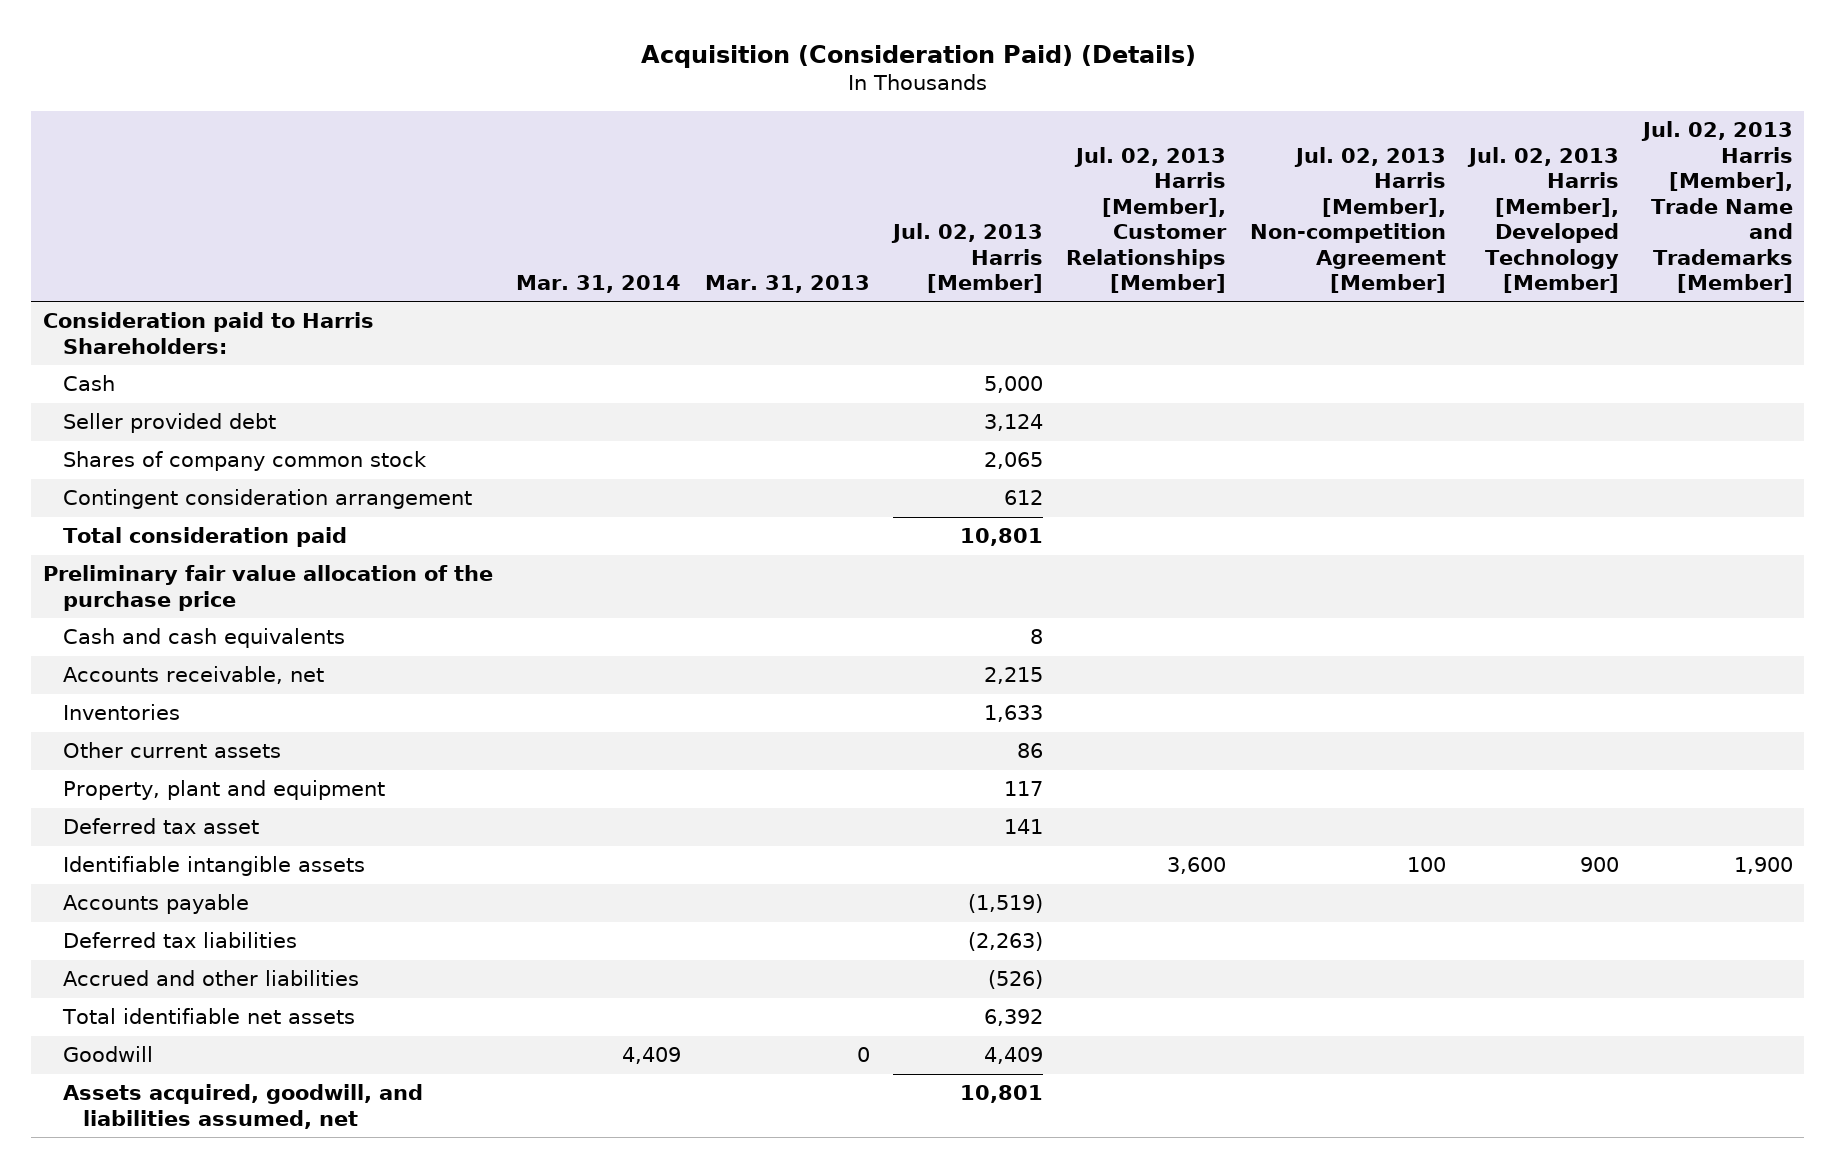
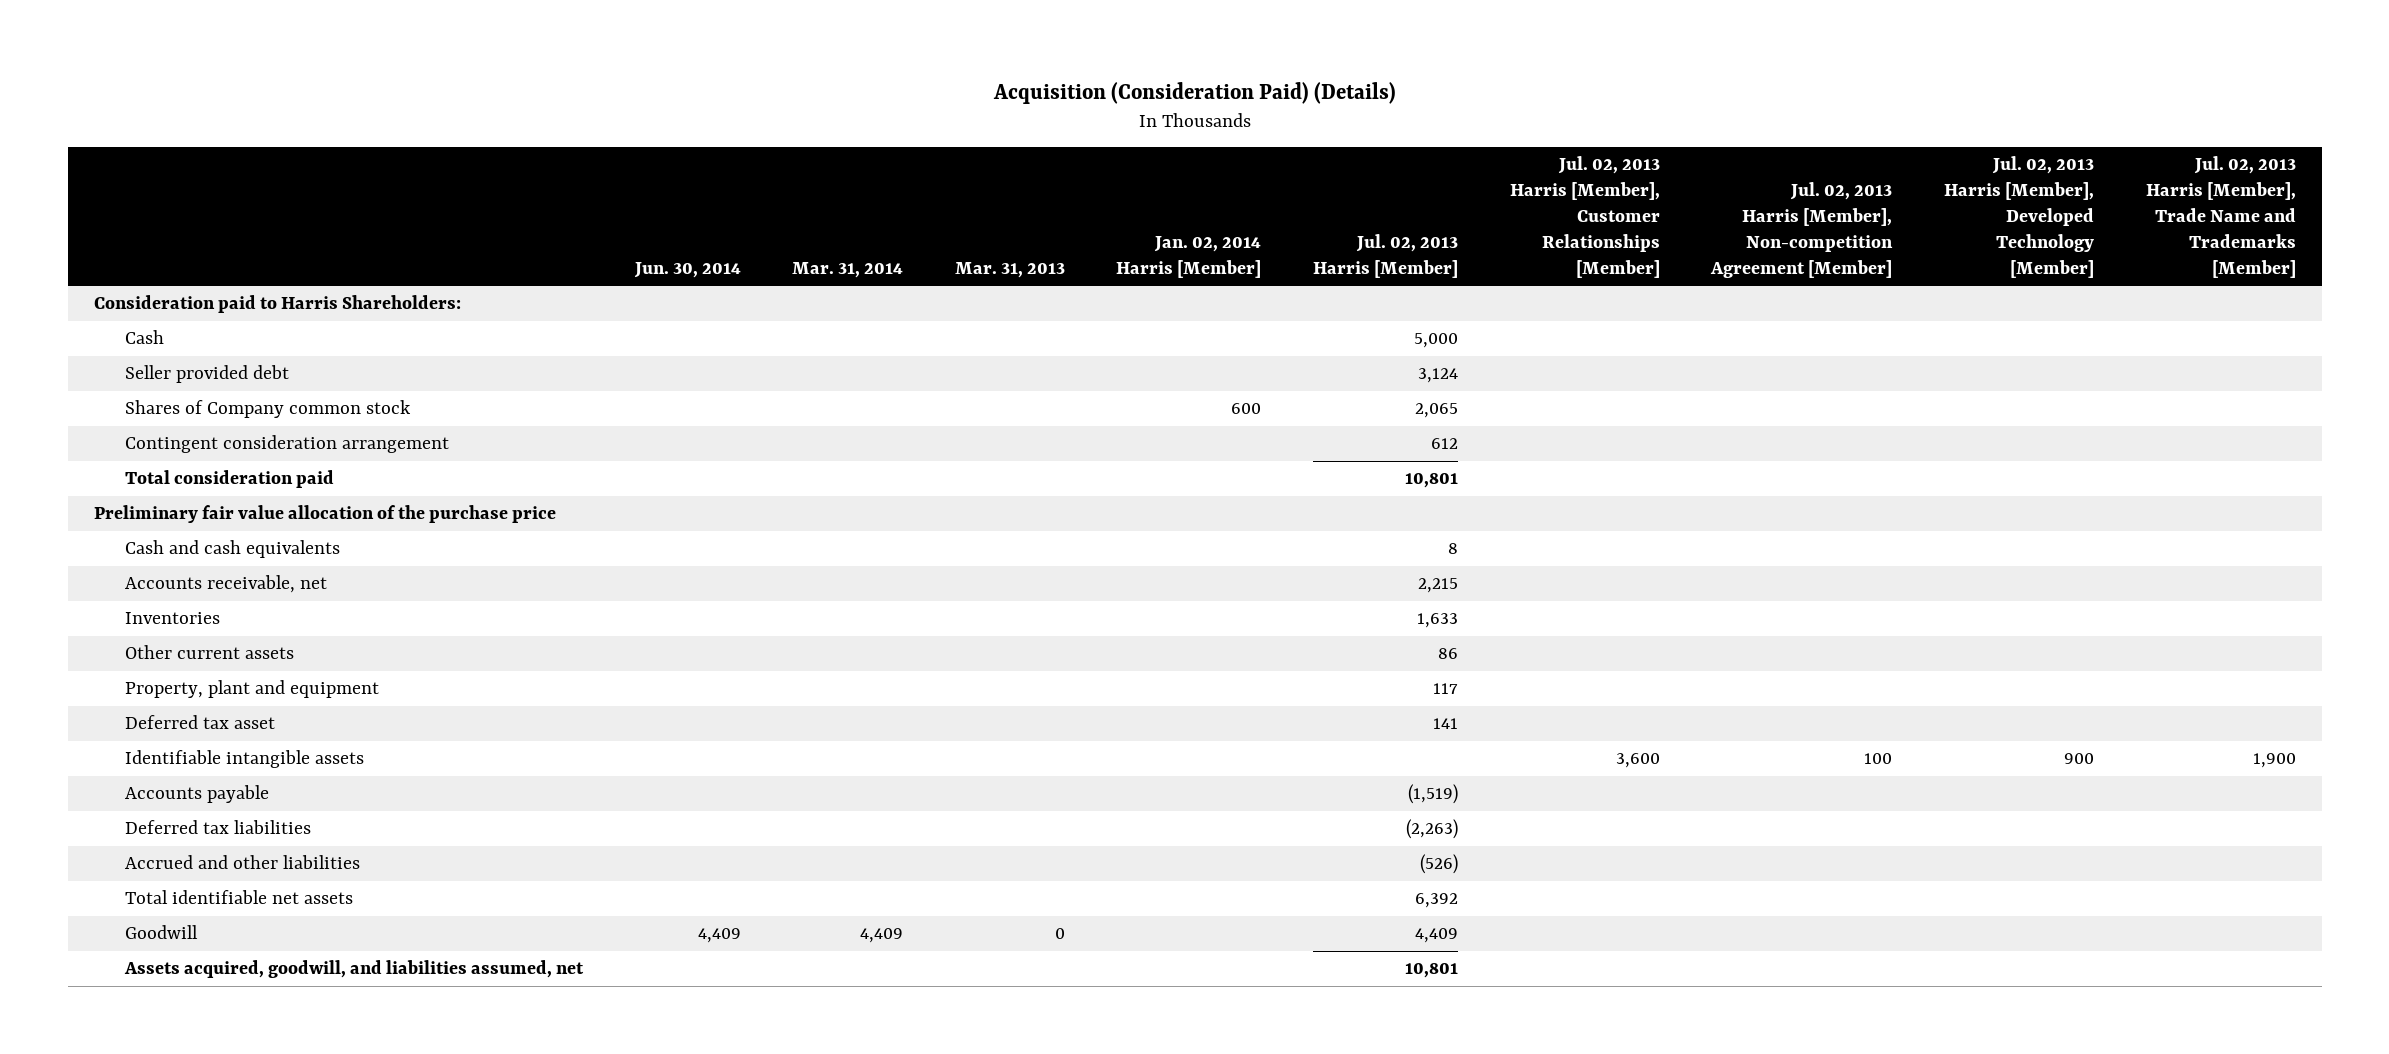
none -> [633,261,741,278] Jun. 30, 2014
none -> [1116,235,1262,278] Jan. 02, 2014 Harris [Member]
[63,451,428,472] Shares of company common stock -> [124,400,411,419] Shares of Company common stock

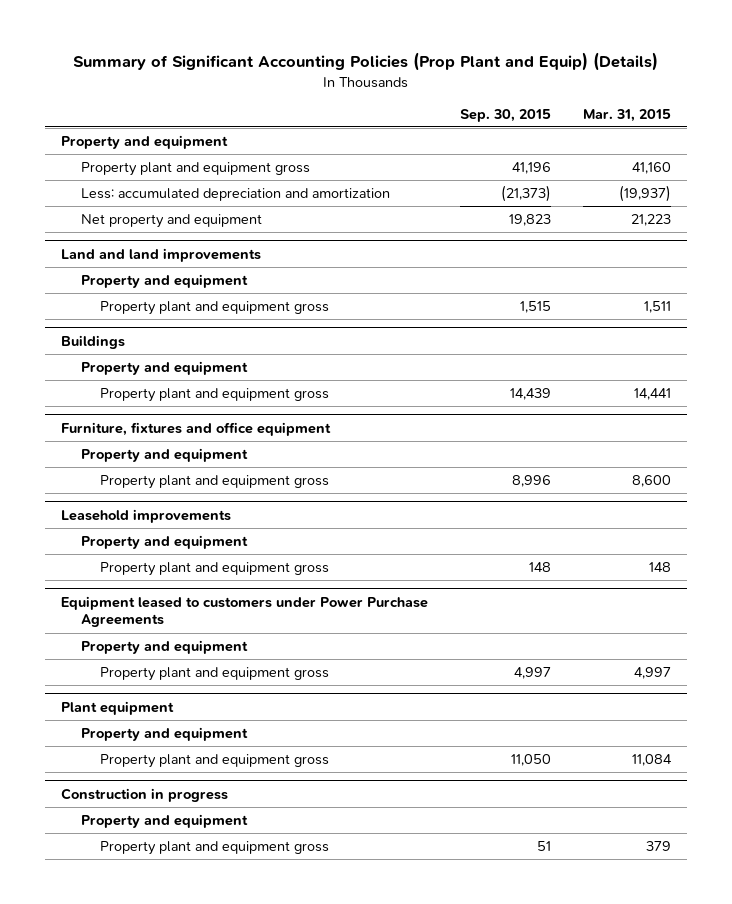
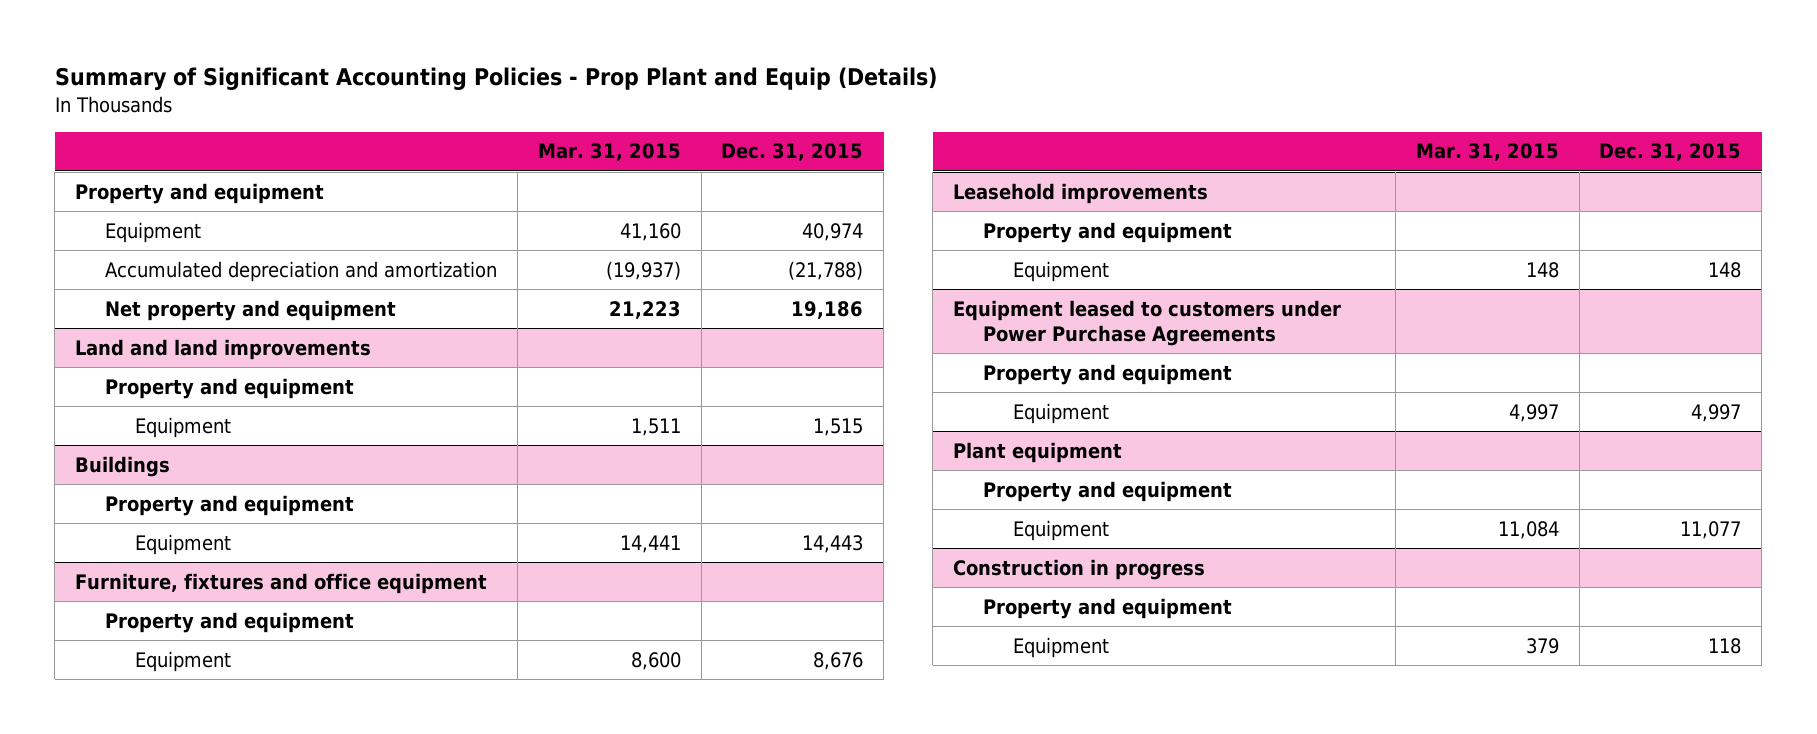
[72,52,658,72] Summary of Significant Accounting Policies (Prop Plant and Equip) (Details) -> [54,67,937,91] Summary of Significant Accounting Policies - Prop Plant and Equip (Details)
[459,108,551,122] Sep. 30, 2015 -> none
none -> [721,143,864,162] Dec. 31, 2015
[80,161,310,176] Property plant and equipment gross -> [104,221,201,243] Equipment
[80,187,390,201] Less: accumulated depreciation and amortization -> [104,260,497,282] Accumulated depreciation and amortization
[100,300,330,315] Property plant and equipment gross -> [134,416,231,438] Equipment
[100,387,330,402] Property plant and equipment gross -> [134,533,231,555] Equipment
[100,474,330,489] Property plant and equipment gross -> [134,650,231,672] Equipment
[100,561,330,576] Property plant and equipment gross -> [1012,260,1109,282] Equipment
[100,666,330,681] Property plant and equipment gross -> [1012,402,1109,424] Equipment
[100,753,330,768] Property plant and equipment gross -> [1012,519,1109,541] Equipment
[100,840,330,855] Property plant and equipment gross -> [1012,636,1109,658] Equipment

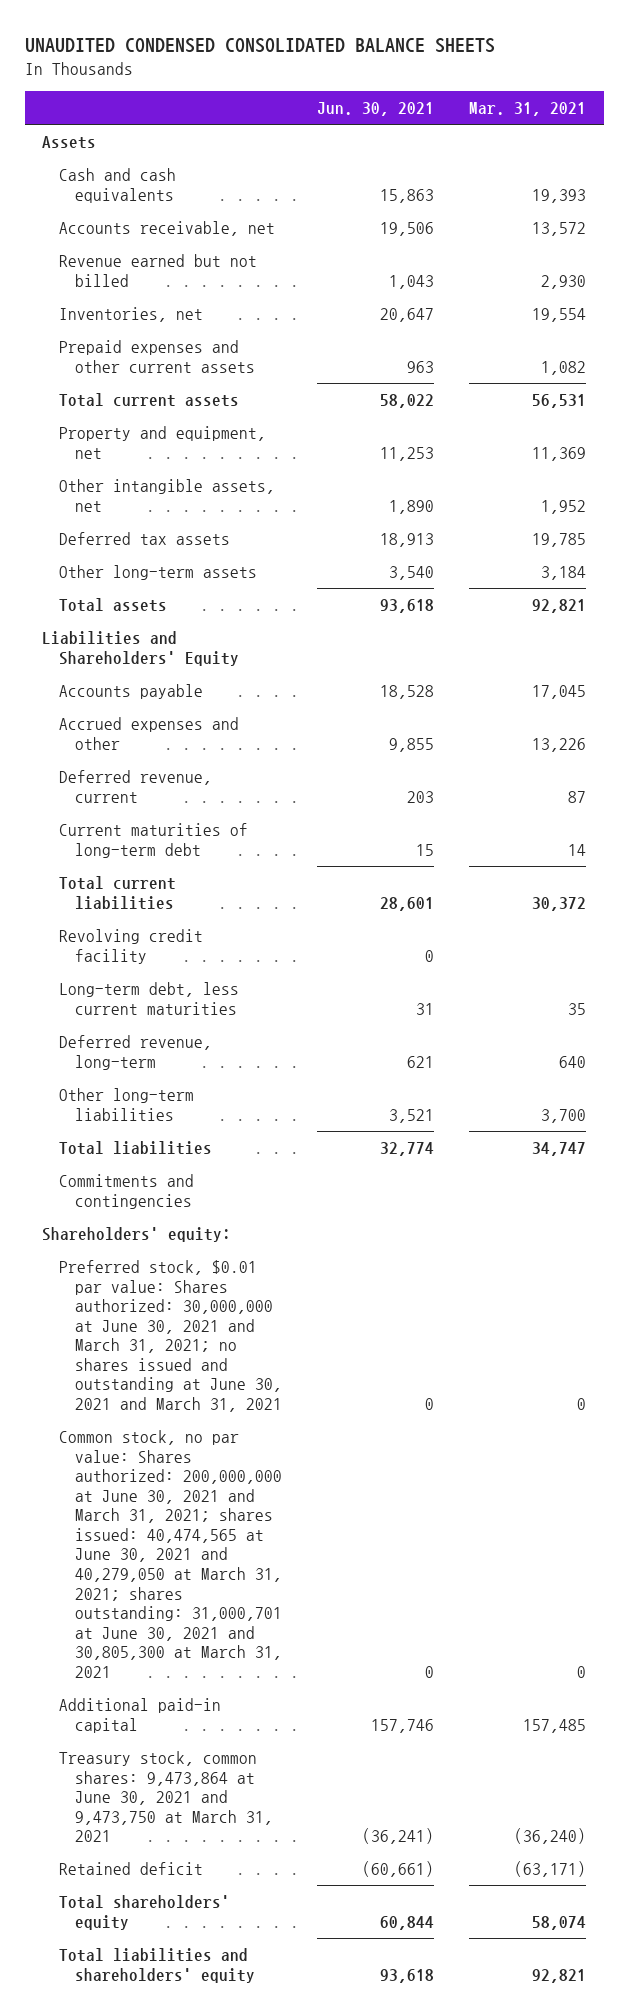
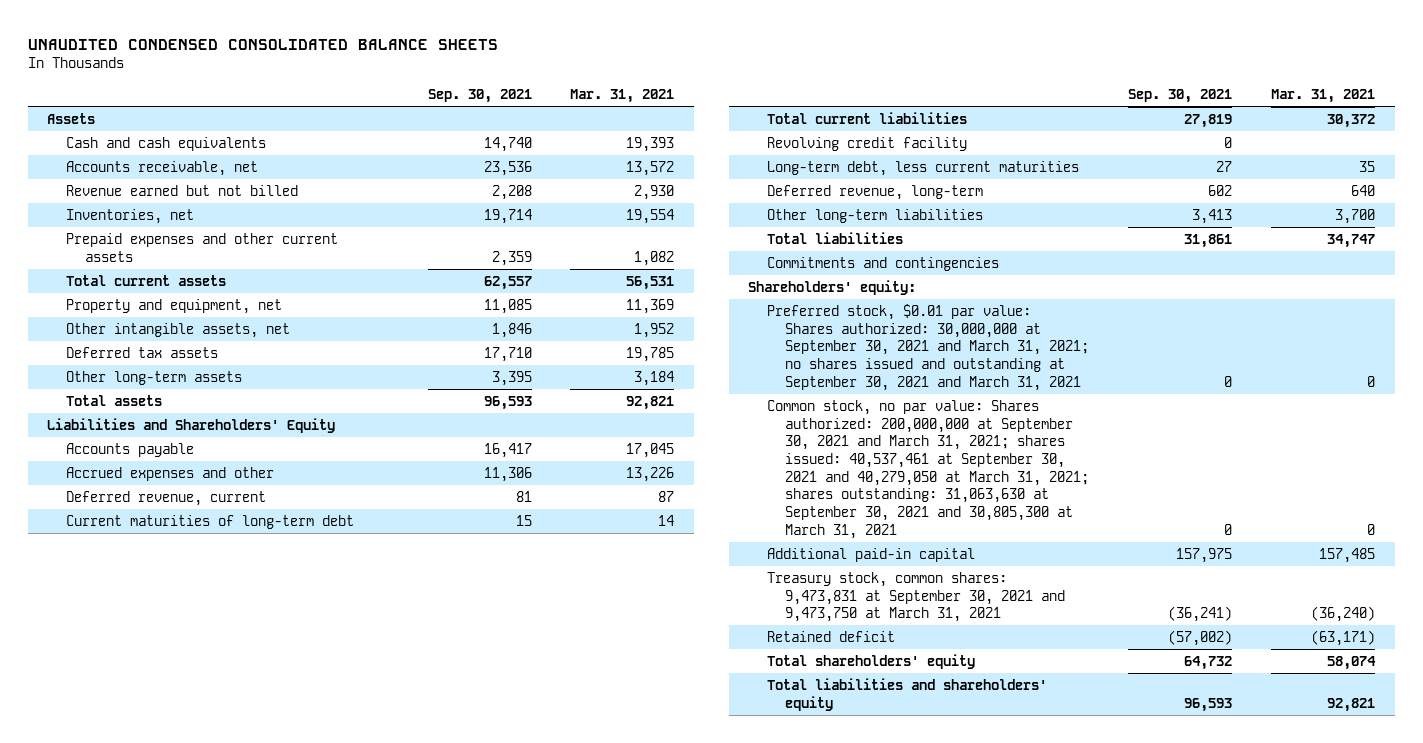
[316,102,434,117] Jun. 30, 2021 -> none
none -> [427,89,532,104] Sep. 30, 2021
[58,1259,282,1412] Preferred stock, $0.01 par value: Shares authorized: 30,000,000 at June 30, 2021 and March 31, 2021; no shares issued and outstanding at June 30, 2021 and March 31, 2021 -> [766,303,1090,391] Preferred stock, $0.01 par value: Shares authorized: 30,000,000 at September 30, 2021 and March 31, 2021; no shares issued and outstanding at September 30, 2021 and March 31, 2021
[58,1429,282,1678] Common stock, no par value: Shares authorized: 200,000,000 at June 30, 2021 and March 31, 2021; shares issued: 40,474,565 at June 30, 2021 and 40,279,050 at March 31, 2021; shares outstanding: 31,000,701 at June 30, 2021 and 30,805,300 at March 31, 2021 -> [766,399,1090,539] Common stock, no par value: Shares authorized: 200,000,000 at September 30, 2021 and March 31, 2021; shares issued: 40,537,461 at September 30, 2021 and 40,279,050 at March 31, 2021; shares outstanding: 31,063,630 at September 30, 2021 and 30,805,300 at March 31, 2021
[58,1750,273,1843] Treasury stock, common shares: 9,473,864 at June 30, 2021 and 9,473,750 at March 31, 2021 -> [766,571,1066,623] Treasury stock, common shares: 9,473,831 at September 30, 2021 and 9,473,750 at March 31, 2021

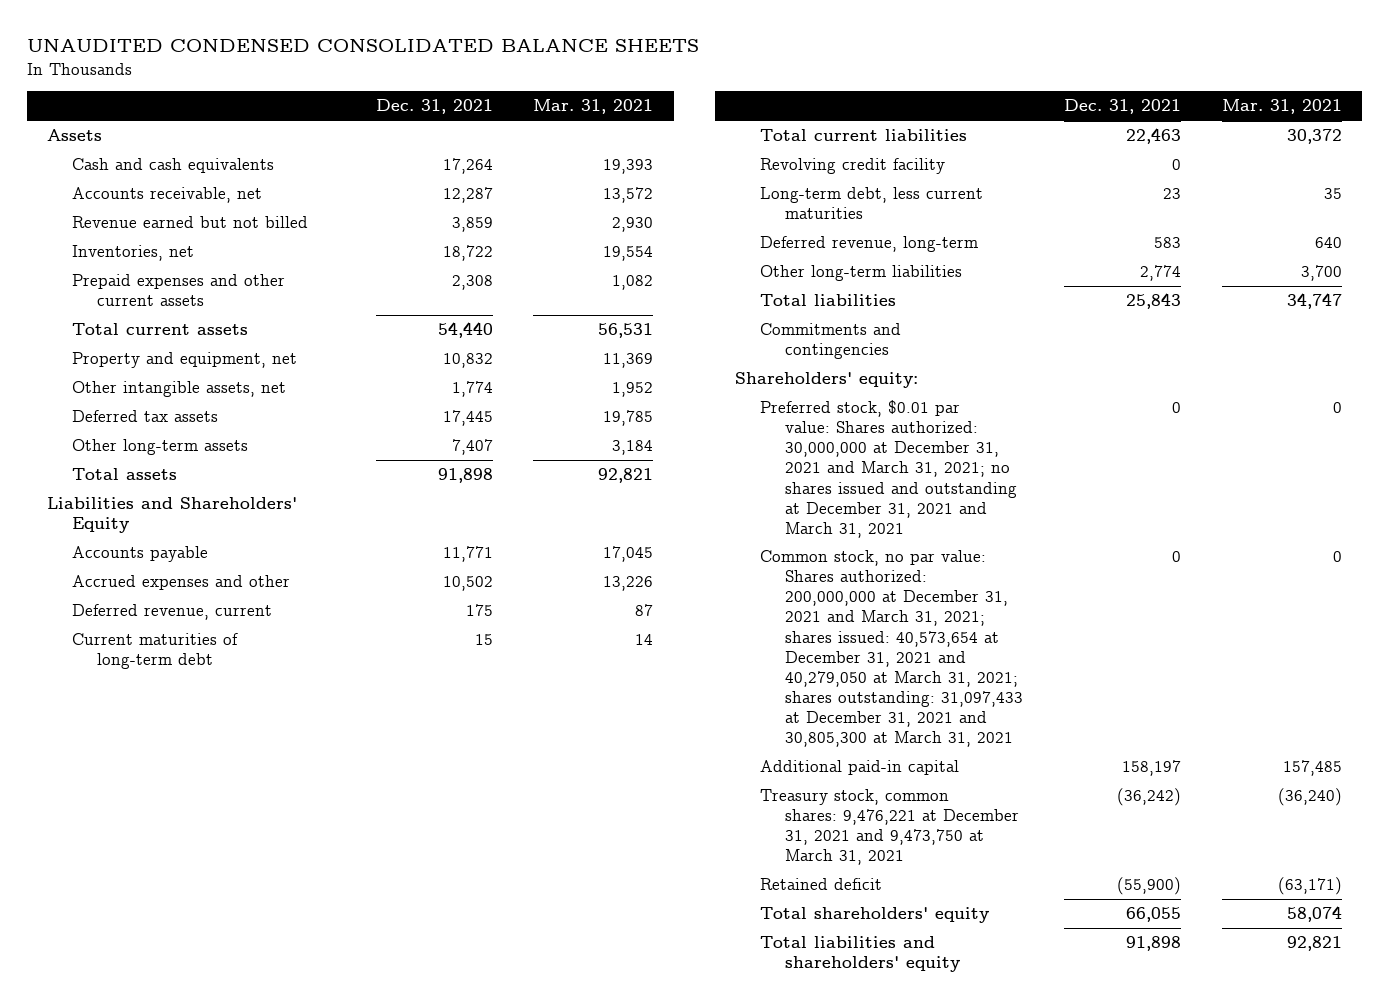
[427,89,532,104] Sep. 30, 2021 -> none
none -> [375,99,493,115] Dec. 31, 2021
[766,303,1090,391] Preferred stock, $0.01 par value: Shares authorized: 30,000,000 at September 30, 2021 and March 31, 2021; no shares issued and outstanding at September 30, 2021 and March 31, 2021 -> [760,400,1018,538] Preferred stock, $0.01 par value: Shares authorized: 30,000,000 at December 31, 2021 and March 31, 2021; no shares issued and outstanding at December 31, 2021 and March 31, 2021
[766,399,1090,539] Common stock, no par value: Shares authorized: 200,000,000 at September 30, 2021 and March 31, 2021; shares issued: 40,537,461 at September 30, 2021 and 40,279,050 at March 31, 2021; shares outstanding: 31,063,630 at September 30, 2021 and 30,805,300 at March 31, 2021 -> [760,550,1024,747] Common stock, no par value: Shares authorized: 200,000,000 at December 31, 2021 and March 31, 2021; shares issued: 40,573,654 at December 31, 2021 and 40,279,050 at March 31, 2021; shares outstanding: 31,097,433 at December 31, 2021 and 30,805,300 at March 31, 2021
[766,571,1066,623] Treasury stock, common shares: 9,473,831 at September 30, 2021 and 9,473,750 at March 31, 2021 -> [760,789,1020,866] Treasury stock, common shares: 9,476,221 at December 31, 2021 and 9,473,750 at March 31, 2021

